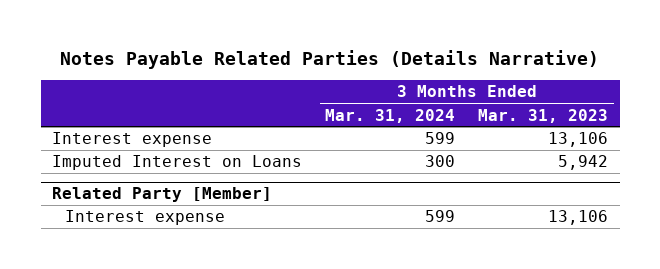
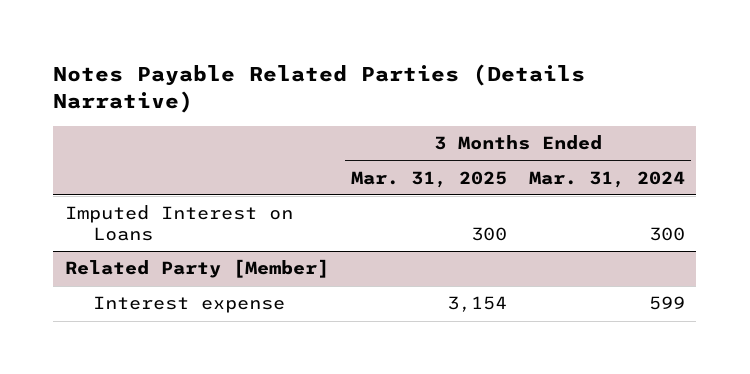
[478,108,609,123] Mar. 31, 2023 -> none
none -> [350,170,507,188] Mar. 31, 2025
[52,132,213,148] Interest expense -> none

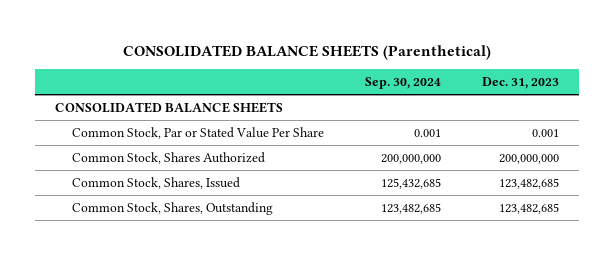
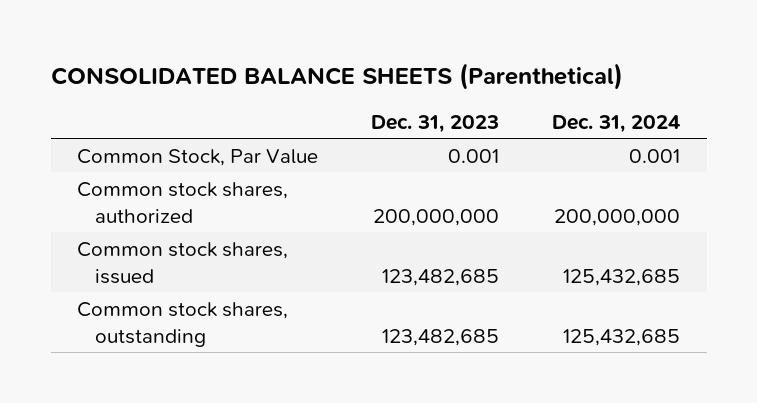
[365,77,442,90] Sep. 30, 2024 -> none
none -> [552,114,681,133] Dec. 31, 2024
[55,101,284,113] CONSOLIDATED BALANCE SHEETS -> none
[72,126,325,139] Common Stock, Par or Stated Value Per Share -> [77,148,319,166] Common Stock, Par Value
[72,151,266,164] Common Stock, Shares Authorized -> [77,181,289,223] Common stock shares, authorized
[72,176,241,189] Common Stock, Shares, Issued -> [77,241,289,284] Common stock shares, issued
[72,201,274,215] Common Stock, Shares, Outstanding -> [77,301,289,347] Common stock shares, outstanding

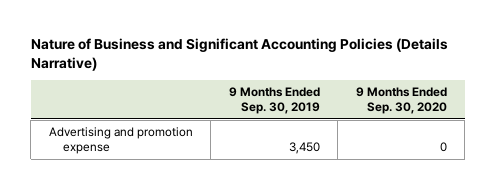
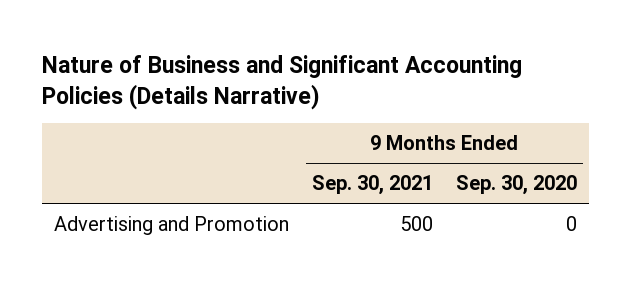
[228,86,320,115] 9 Months Ended Sep. 30, 2019 -> none
none -> [311,175,433,196] Sep. 30, 2021
[48,126,193,155] Advertising and promotion expense -> [53,216,289,236] Advertising and Promotion

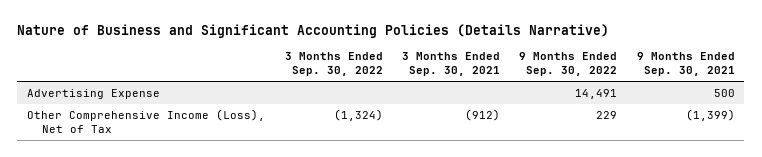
[456,175,578,196] Sep. 30, 2020 -> none
none -> [284,52,383,77] 3 Months Ended Sep. 30, 2022
none -> [401,52,500,77] 3 Months Ended Sep. 30, 2021
none -> [519,52,618,77] 9 Months Ended Sep. 30, 2022
[53,216,289,236] Advertising and Promotion -> [27,88,161,99] Advertising Expense
none -> [27,108,266,133] Other Comprehensive Income (Loss), Net of Tax

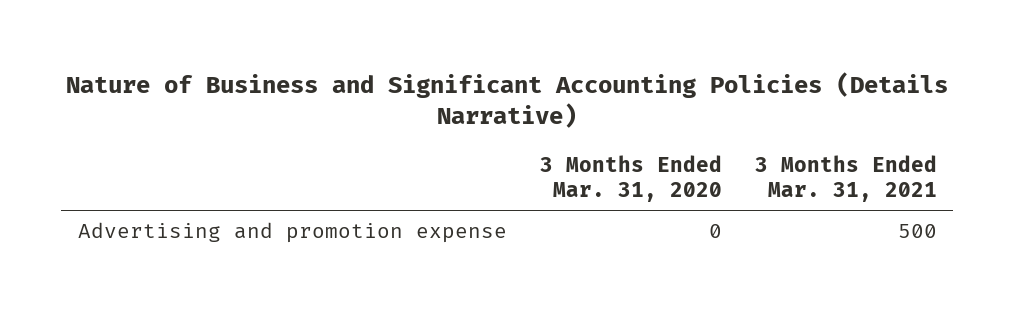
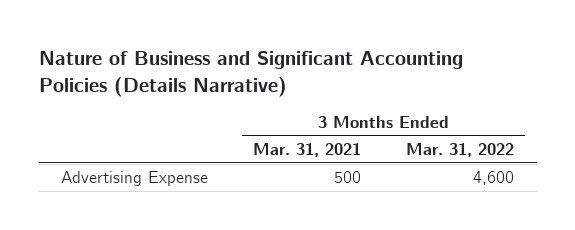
[539,154,722,203] 3 Months Ended Mar. 31, 2020 -> none
none -> [406,143,515,158] Mar. 31, 2022
[77,222,507,244] Advertising and promotion expense -> [61,171,209,187] Advertising Expense

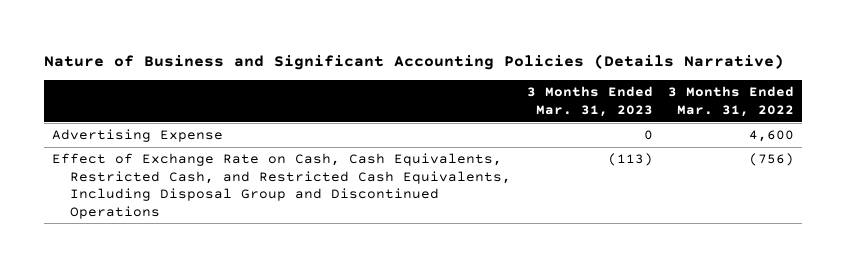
[253,143,362,158] Mar. 31, 2021 -> none
none -> [526,86,653,117] 3 Months Ended Mar. 31, 2023
none -> [51,153,512,219] Effect of Exchange Rate on Cash, Cash Equivalents, Restricted Cash, and Restricted Cash Equivalents, Including Disposal Group and Discontinued Operations

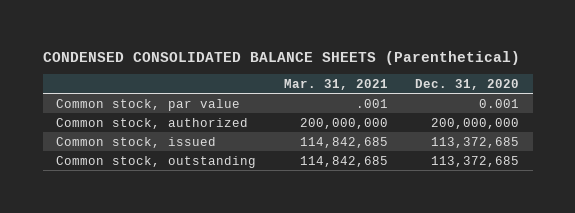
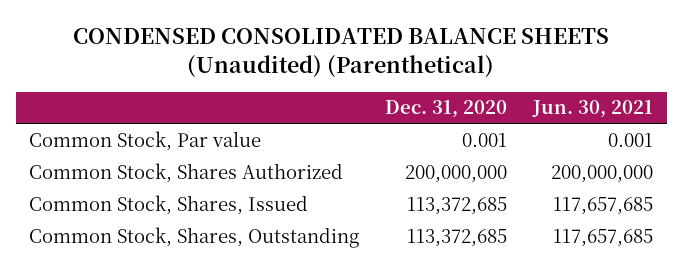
[42,50,520,65] CONDENSED CONSOLIDATED BALANCE SHEETS (Parenthetical) -> [73,28,610,79] CONDENSED CONSOLIDATED BALANCE SHEETS (Unaudited) (Parenthetical)
[283,78,388,90] Mar. 31, 2021 -> none
none -> [532,100,654,119] Jun. 30, 2021
[56,98,241,111] Common stock, par value -> [28,130,261,151] Common Stock, Par value
[56,117,249,129] Common stock, authorized -> [28,162,343,183] Common Stock, Shares Authorized
[56,136,217,148] Common stock, issued -> [28,194,308,215] Common Stock, Shares, Issued
[56,155,257,168] Common stock, outstanding -> [28,226,359,248] Common Stock, Shares, Outstanding

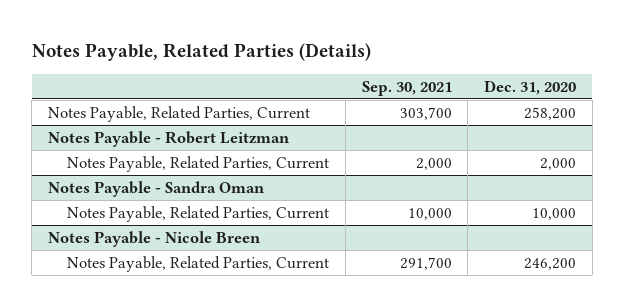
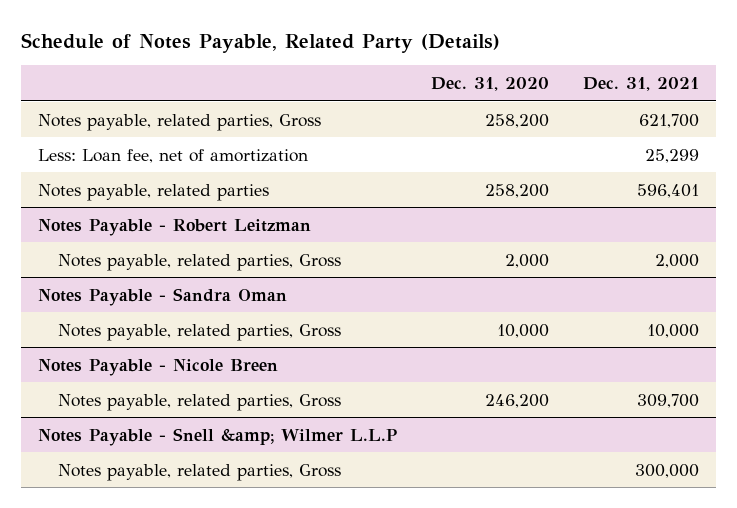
[31,43,371,62] Notes Payable, Related Parties (Details) -> [20,32,500,53] Schedule of Notes Payable, Related Party (Details)
[361,80,452,96] Sep. 30, 2021 -> none
none -> [583,77,700,92] Dec. 31, 2021
none -> [37,113,321,131] Notes payable, related parties, Gross
none -> [37,148,308,163] Less: Loan fee, net of amortization
[47,106,310,123] Notes Payable, Related Parties, Current -> [37,183,269,201] Notes payable, related parties
[66,156,329,173] Notes Payable, Related Parties, Current -> [57,253,341,271] Notes payable, related parties, Gross
[66,206,329,223] Notes Payable, Related Parties, Current -> [57,323,341,341] Notes payable, related parties, Gross
[66,256,329,273] Notes Payable, Related Parties, Current -> [57,393,341,411] Notes payable, related parties, Gross
none -> [37,427,397,446] Notes Payable - Snell &amp; Wilmer L.L.P
none -> [57,463,341,481] Notes payable, related parties, Gross

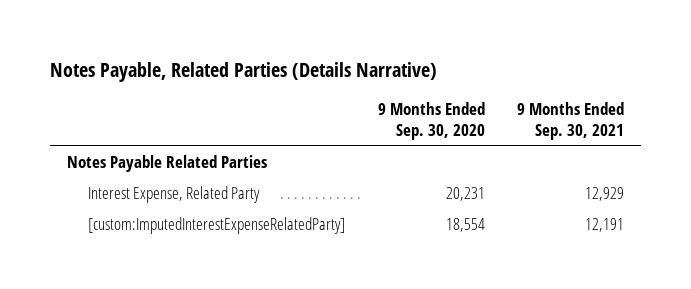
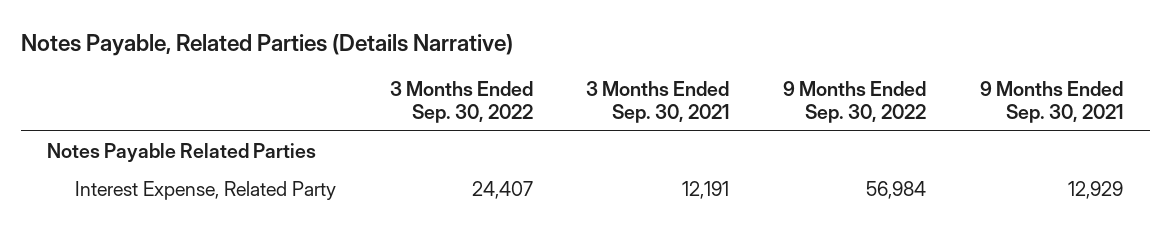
[377,102,485,140] 9 Months Ended Sep. 30, 2020 -> none
none -> [389,81,533,123] 3 Months Ended Sep. 30, 2022
none -> [586,81,730,123] 3 Months Ended Sep. 30, 2021
none -> [783,81,927,123] 9 Months Ended Sep. 30, 2022
[87,216,345,234] [custom:ImputedInterestExpenseRelatedParty] -> none

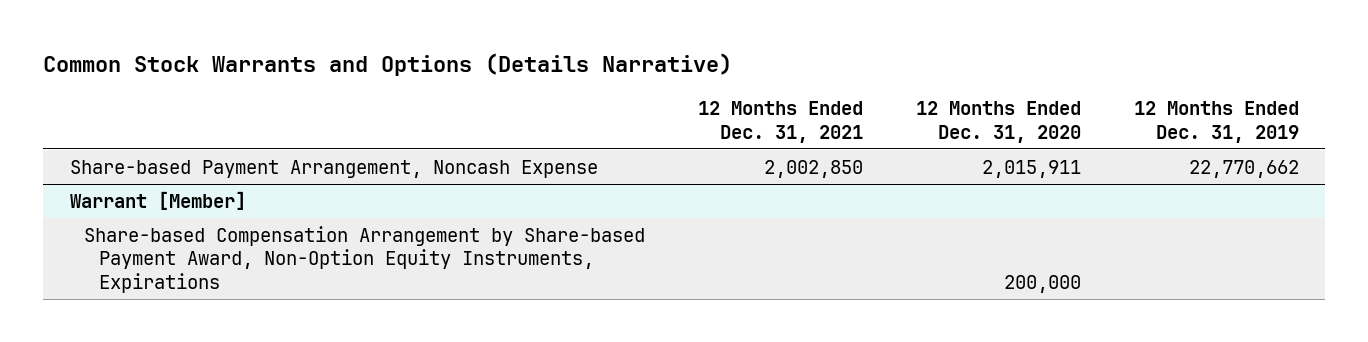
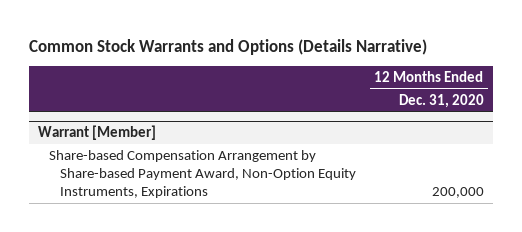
[698,101,864,143] 12 Months Ended Dec. 31, 2021 -> none
[1133,101,1299,143] 12 Months Ended Dec. 31, 2019 -> none
[69,159,598,178] Share-based Payment Arrangement, Noncash Expense -> none

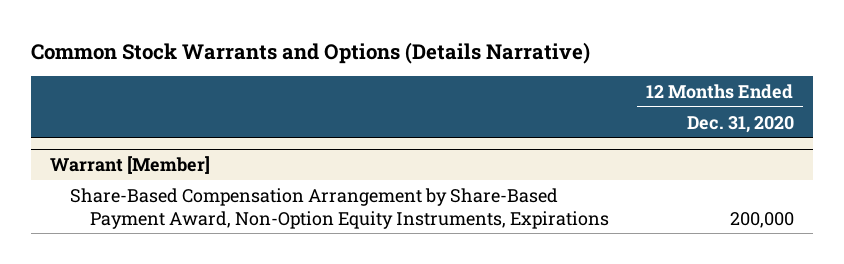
[49,149,357,199] Share-based Compensation Arrangement by Share-based Payment Award, Non-Option Equity Instruments, Expirations -> [69,187,609,229] Share-Based Compensation Arrangement by Share-Based Payment Award, Non-Option Equity Instruments, Expirations

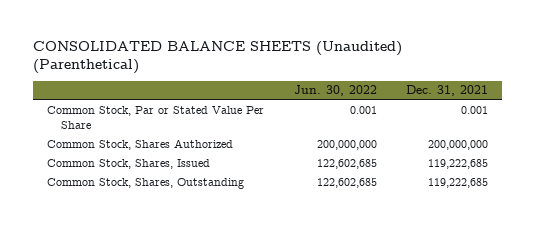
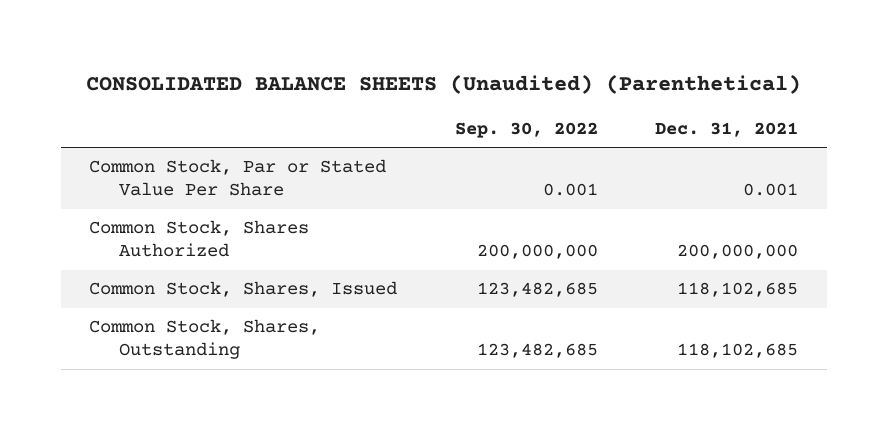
[293,85,377,97] Jun. 30, 2022 -> none
none -> [454,121,598,138] Sep. 30, 2022
[427,159,488,170] 119,222,685 -> [677,282,799,298] 118,102,685
[427,178,488,189] 119,222,685 -> [677,343,799,359] 118,102,685

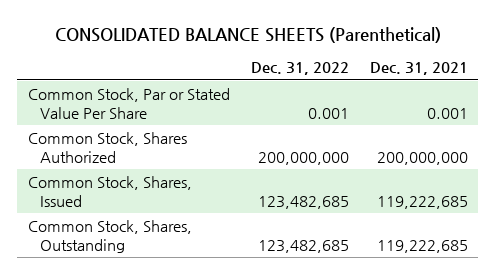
[85,74,801,95] CONSOLIDATED BALANCE SHEETS (Unaudited) (Parenthetical) -> [54,26,441,43] CONSOLIDATED BALANCE SHEETS (Parenthetical)
[454,121,598,138] Sep. 30, 2022 -> none
none -> [250,61,349,75] Dec. 31, 2022
[677,282,799,298] 118,102,685 -> [376,195,468,209] 119,222,685
[677,343,799,359] 118,102,685 -> [376,239,468,253] 119,222,685

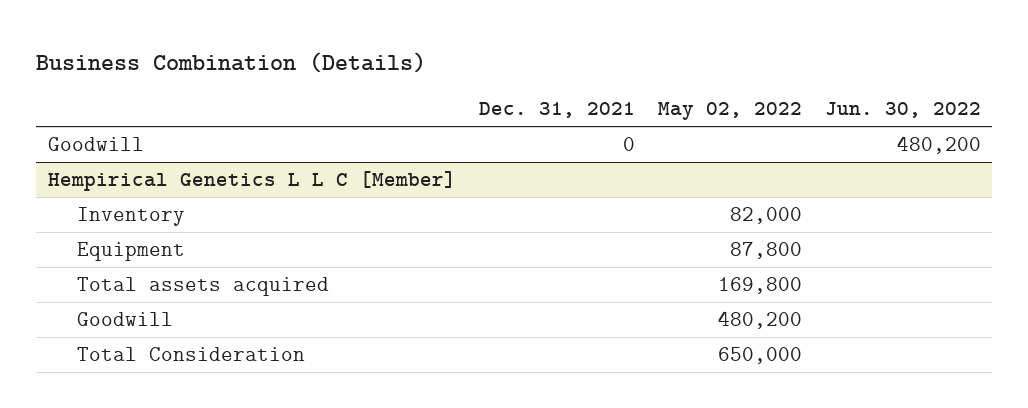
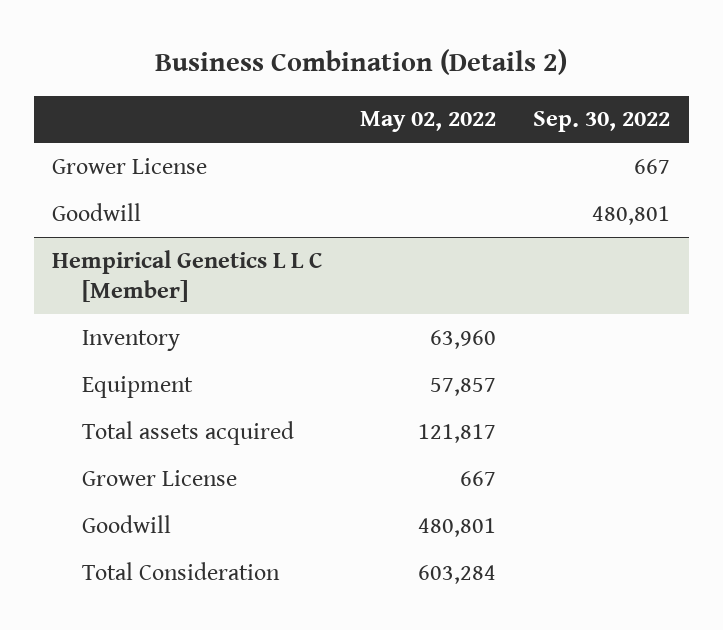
[36,51,427,73] Business Combination (Details) -> [155,49,568,76] Business Combination (Details 2)
[478,102,635,119] Dec. 31, 2021 -> none
[824,102,981,119] Jun. 30, 2022 -> none
none -> [533,111,671,133] Sep. 30, 2022
none -> [52,157,208,174] Grower License
[729,206,802,224] 82,000 -> [430,329,497,349] 63,960
[729,241,802,259] 87,800 -> [430,377,497,396] 57,857
[717,276,802,294] 169,800 -> [418,423,497,443] 121,817
none -> [81,469,237,486] Grower License
[717,310,802,329] 480,200 -> [418,517,497,537] 480,801
[717,346,802,364] 650,000 -> [418,564,497,584] 603,284

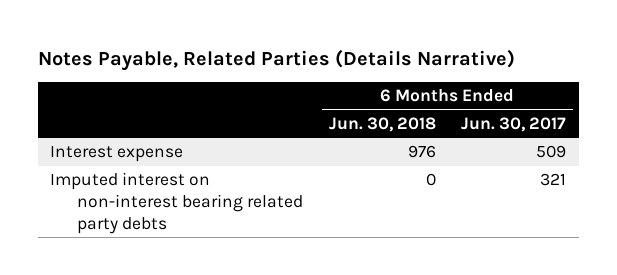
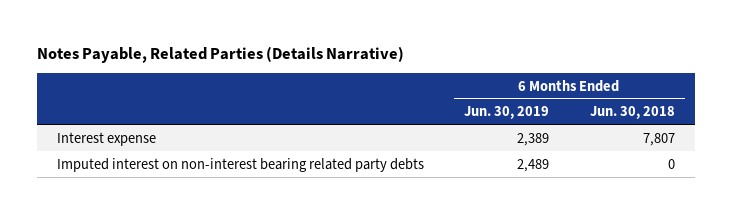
[461,117,567,133] Jun. 30, 2017 -> none
none -> [464,106,550,120] Jun. 30, 2019
[407,145,436,159] 976 -> [642,132,675,146] 7,807

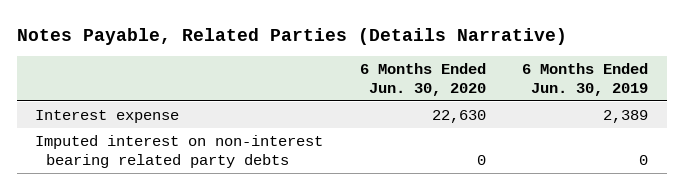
[589,106,675,120] Jun. 30, 2018 -> none
none -> [359,63,486,96] 6 Months Ended Jun. 30, 2020
[517,158,550,172] 2,489 -> [639,154,649,165] 0

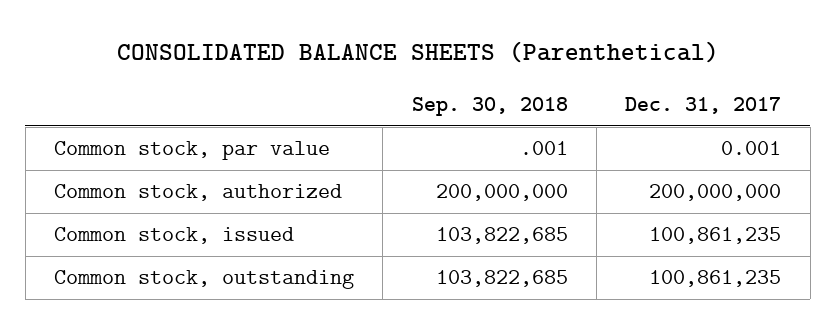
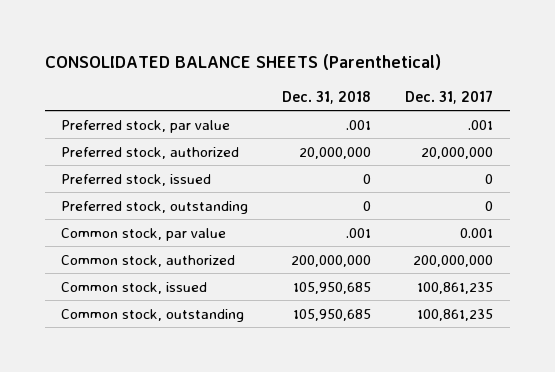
[411,97,568,117] Sep. 30, 2018 -> none
none -> [282,90,372,104] Dec. 31, 2018
none -> [61,119,231,133] Preferred stock, par value
none -> [61,146,240,159] Preferred stock, authorized
none -> [61,173,212,186] Preferred stock, issued
none -> [61,200,249,214] Preferred stock, outstanding

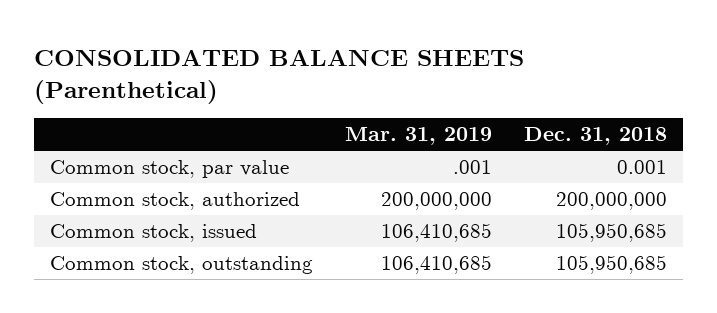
[405,89,494,104] Dec. 31, 2017 -> none
none -> [345,127,493,146] Mar. 31, 2019
[61,119,231,133] Preferred stock, par value -> none
[61,146,240,159] Preferred stock, authorized -> none
[61,173,212,186] Preferred stock, issued -> none
[61,200,249,214] Preferred stock, outstanding -> none
[346,227,372,238] .001 -> [616,160,667,175] 0.001

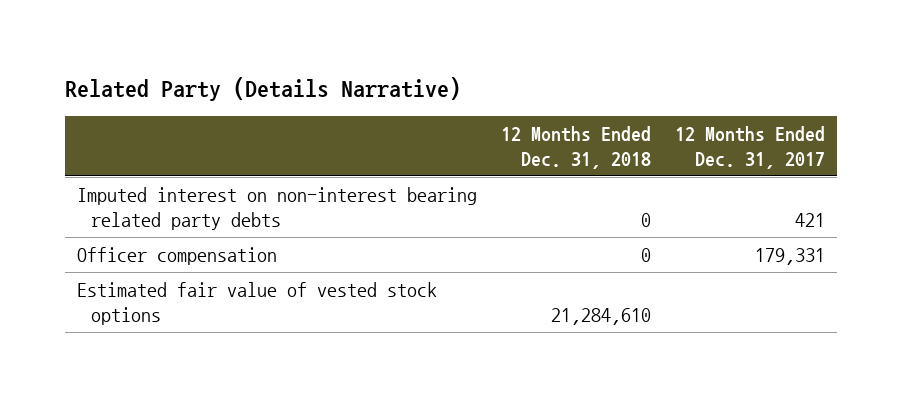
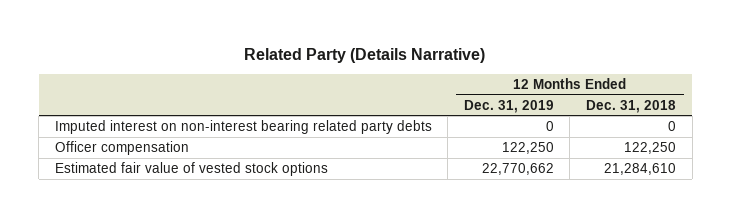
[674,126,825,170] 12 Months Ended Dec. 31, 2017 -> none
none -> [463,99,554,113] Dec. 31, 2019
[640,247,651,262] 0 -> [624,142,677,155] 122,250

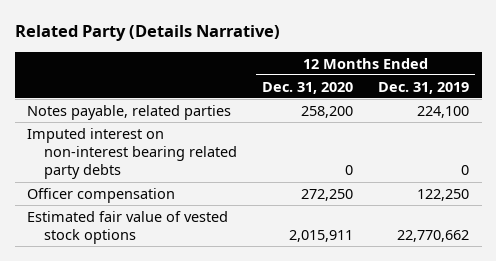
[586,99,677,113] Dec. 31, 2018 -> none
none -> [262,81,354,94] Dec. 31, 2020
none -> [27,104,232,120] Notes payable, related parties

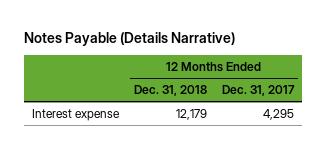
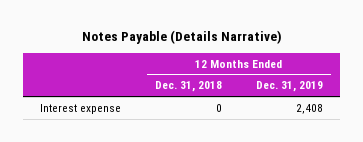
[222,85,296,97] Dec. 31, 2017 -> none
none -> [256,81,324,93] Dec. 31, 2019
[176,108,208,120] 12,179 -> [216,103,223,112] 0

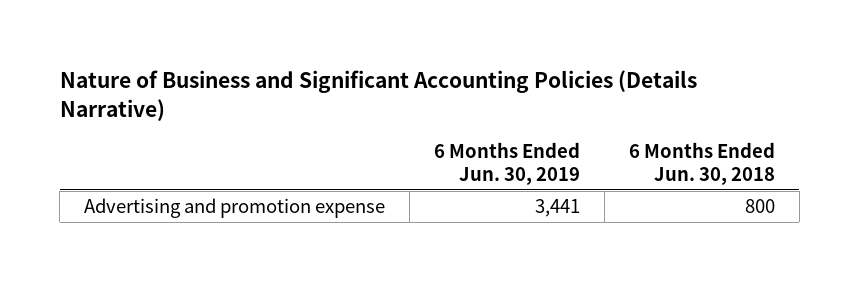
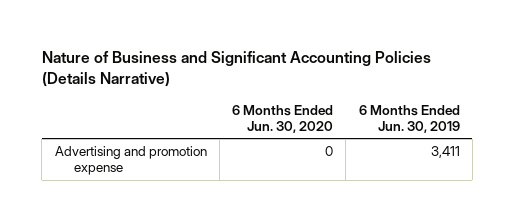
[628,141,775,185] 6 Months Ended Jun. 30, 2018 -> none
none -> [232,104,334,133] 6 Months Ended Jun. 30, 2020
[535,199,581,218] 3,441 -> [430,146,460,159] 3,411

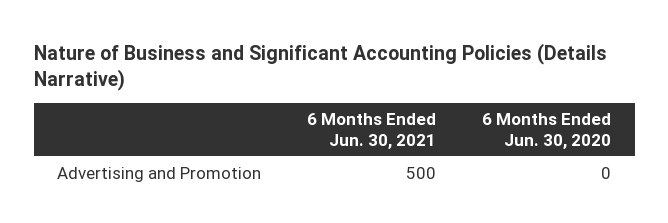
[358,104,460,133] 6 Months Ended Jun. 30, 2019 -> none
none -> [307,113,437,149] 6 Months Ended Jun. 30, 2021
[54,146,207,176] Advertising and promotion expense -> [57,167,262,183] Advertising and Promotion

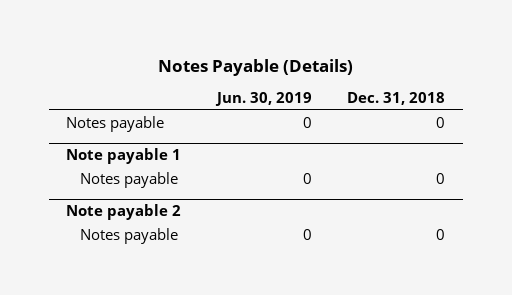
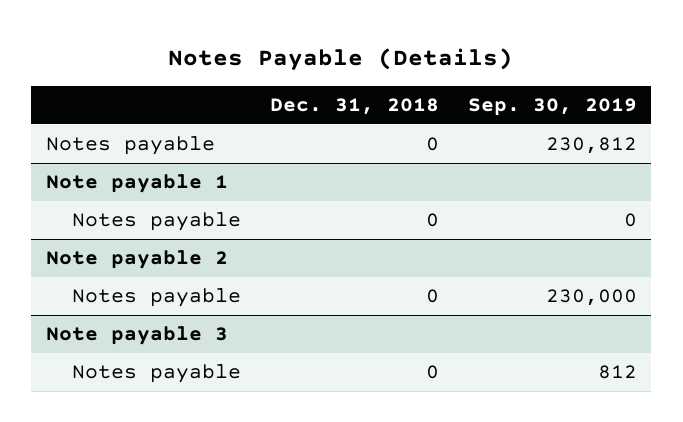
[214,92,312,107] Jun. 30, 2019 -> none
none -> [467,98,637,117] Sep. 30, 2019
none -> [45,326,228,346] Note payable 3
none -> [71,364,241,384] Notes payable

